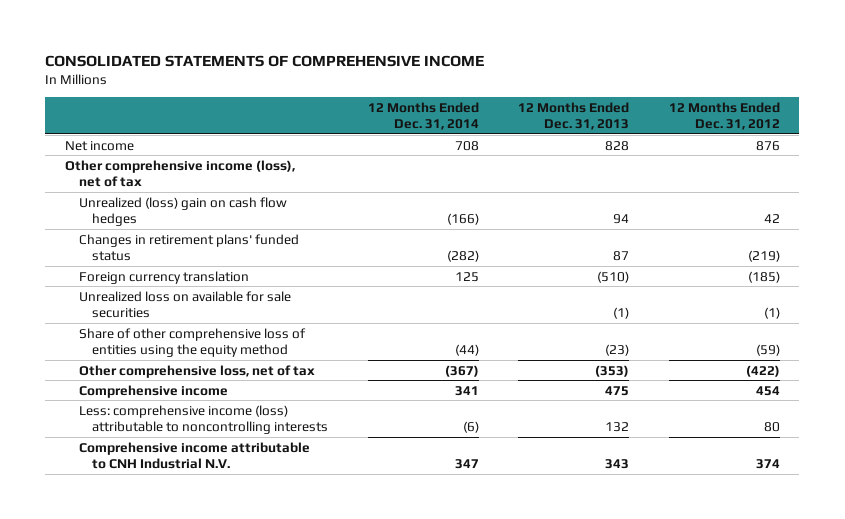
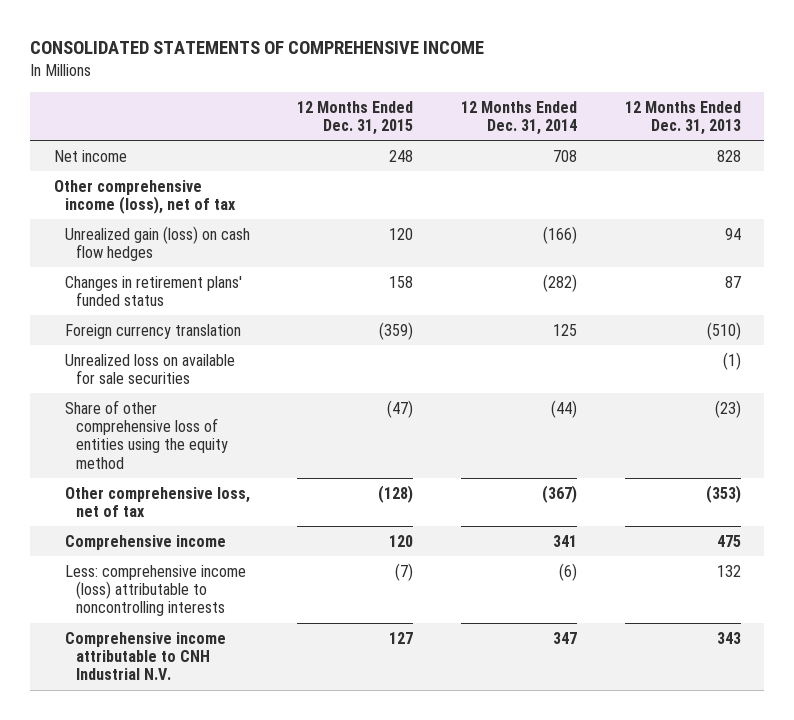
[668,101,780,131] 12 Months Ended Dec. 31, 2012 -> none
none -> [297,100,414,135] 12 Months Ended Dec. 31, 2015
[78,196,287,226] Unrealized (loss) gain on cash flow hedges -> [64,225,250,262] Unrealized gain (loss) on cash flow hedges

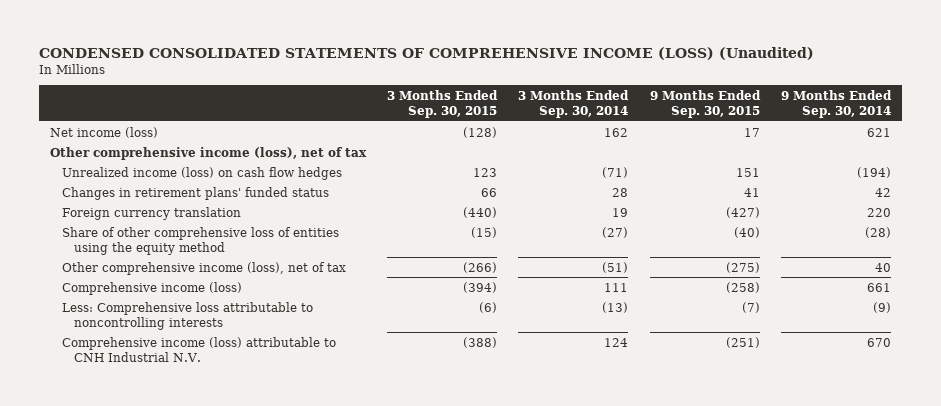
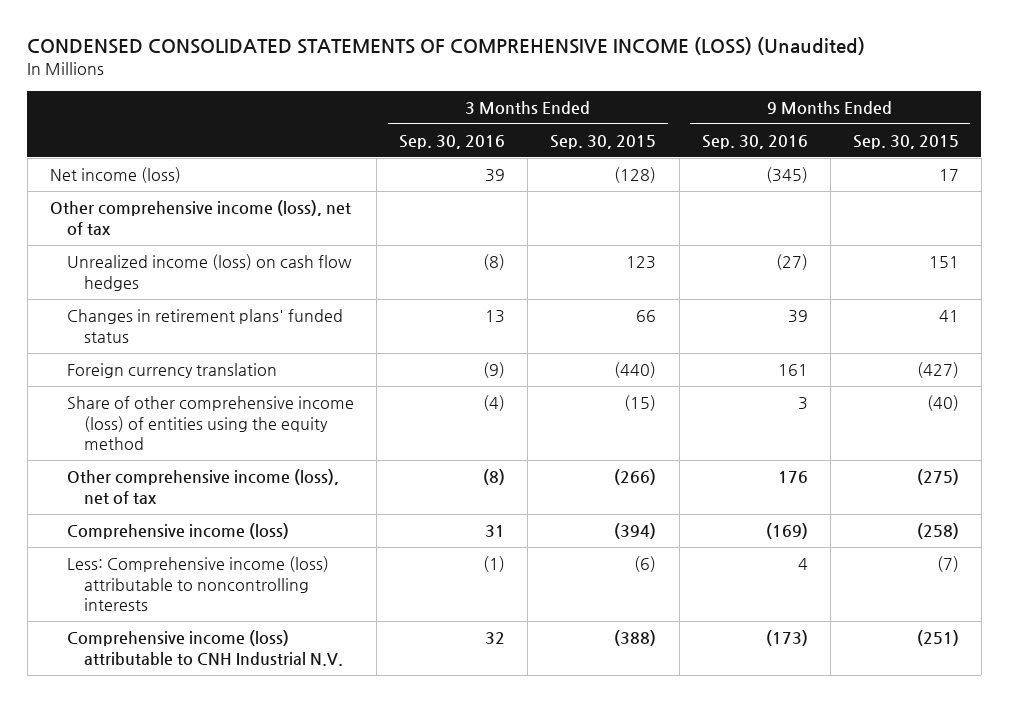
[518,89,630,119] 3 Months Ended Sep. 30, 2014 -> none
[780,89,892,119] 9 Months Ended Sep. 30, 2014 -> none
none -> [399,134,506,149] Sep. 30, 2016
none -> [701,134,808,149] Sep. 30, 2016
[62,226,340,255] Share of other comprehensive loss of entities using the equity method -> [67,396,355,451] Share of other comprehensive income (loss) of entities using the equity method
[62,301,314,330] Less: Comprehensive loss attributable to noncontrolling interests -> [67,556,330,612] Less: Comprehensive income (loss) attributable to noncontrolling interests

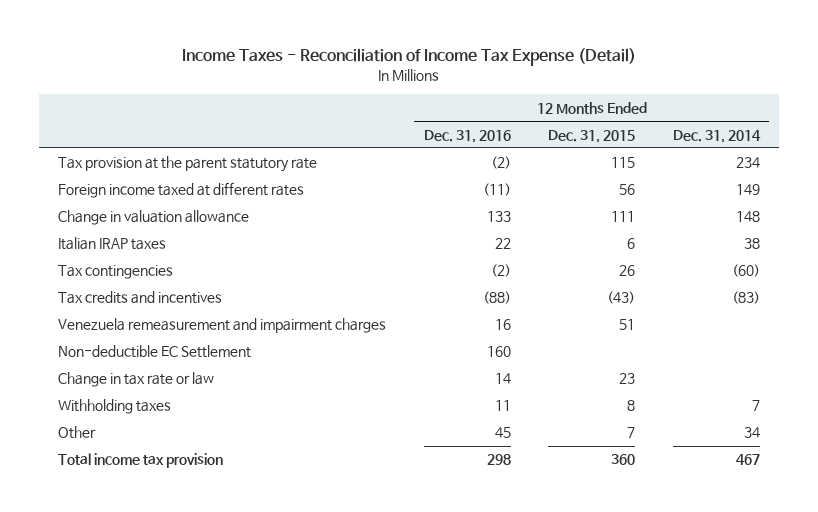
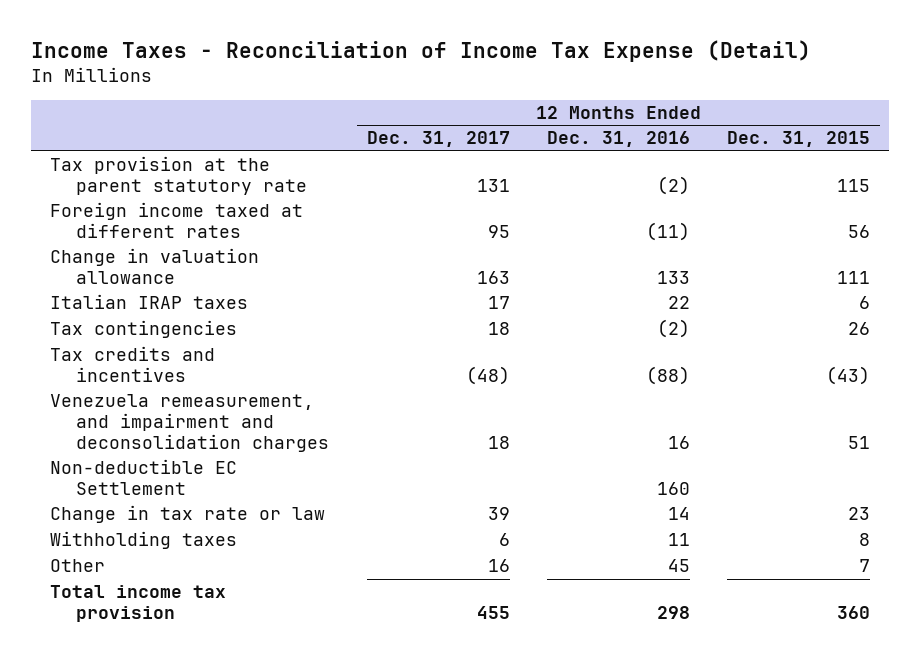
[672,129,761,143] Dec. 31, 2014 -> none
none -> [366,131,510,148] Dec. 31, 2017
[58,318,387,334] Venezuela remeasurement and impairment charges -> [49,394,330,453] Venezuela remeasurement, and impairment and deconsolidation charges

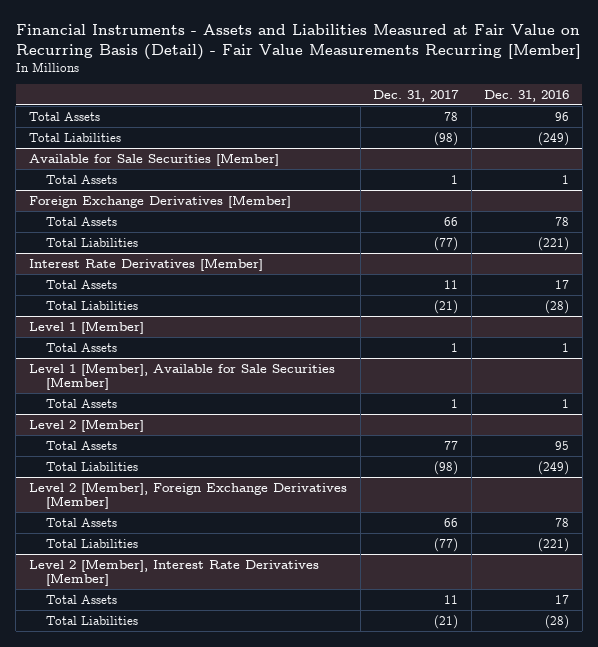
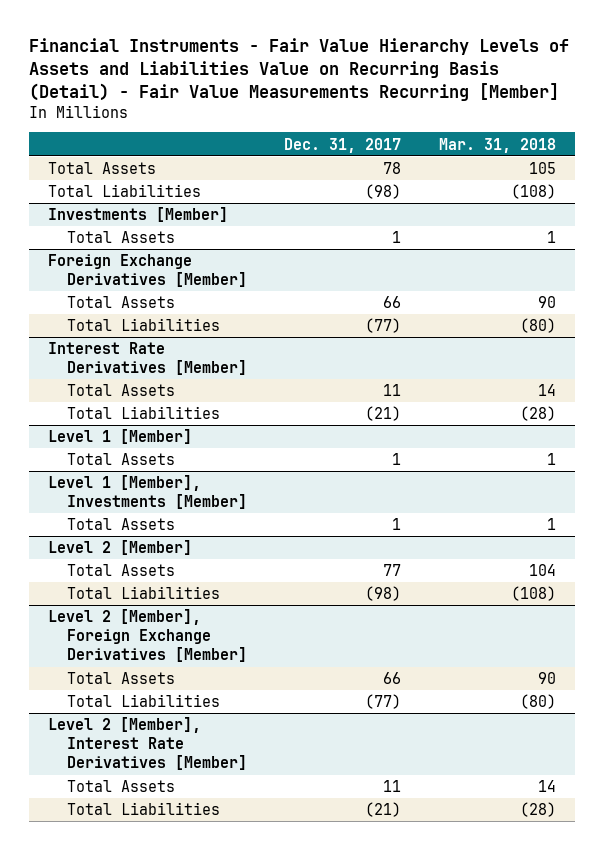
[15,24,581,60] Financial Instruments - Assets and Liabilities Measured at Fair Value on Recurring Basis (Detail) - Fair Value Measurements Recurring [Member] -> [29,38,570,101] Financial Instruments - Fair Value Hierarchy Levels of Assets and Liabilities Value on Recurring Basis (Detail) - Fair Value Measurements Recurring [Member]
[484,89,570,102] Dec. 31, 2016 -> none
none -> [439,137,557,153] Mar. 31, 2018
[28,152,279,166] Available for Sale Securities [Member] -> [48,207,229,223] Investments [Member]
[28,362,335,391] Level 1 [Member], Available for Sale Securities [Member] -> none
none -> [48,475,247,510] Level 1 [Member], Investments [Member]

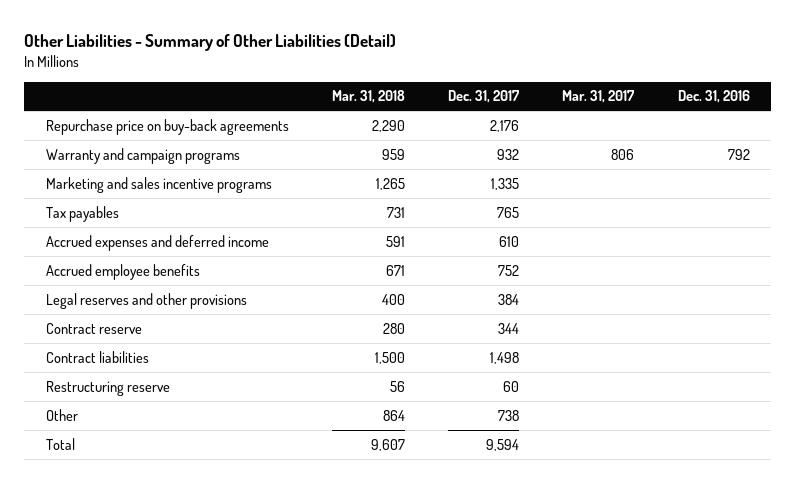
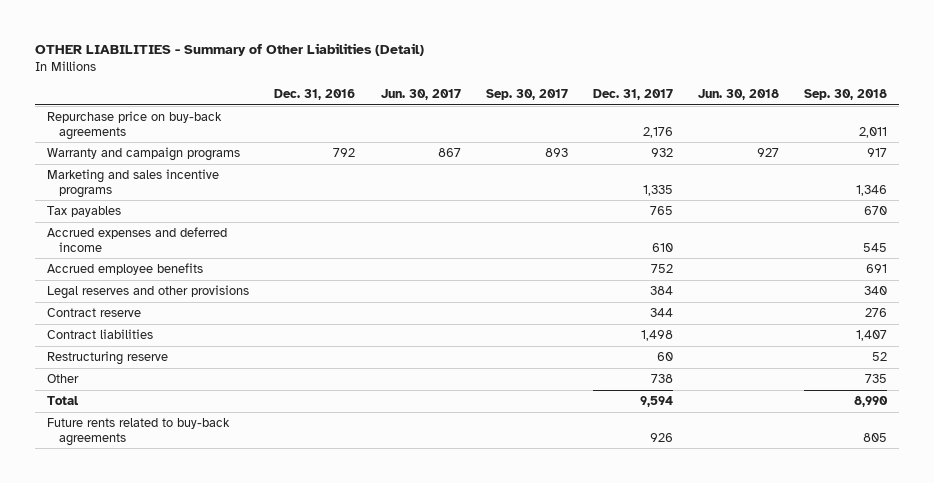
[24,34,397,52] Other Liabilities - Summary of Other Liabilities (Detail) -> [34,43,424,57] OTHER LIABILITIES - Summary of Other Liabilities (Detail)
[332,90,406,104] Mar. 31, 2018 -> none
[562,90,636,104] Mar. 31, 2017 -> none
none -> [380,88,461,100] Jun. 30, 2017
none -> [485,88,568,100] Sep. 30, 2017
none -> [697,88,779,100] Jun. 30, 2018
none -> [803,88,887,100] Sep. 30, 2018
none -> [47,418,231,446] Future rents related to buy-back agreements

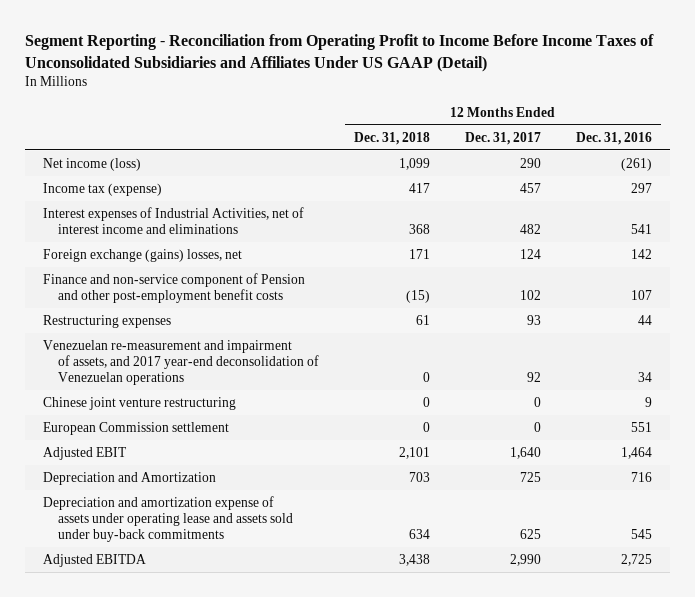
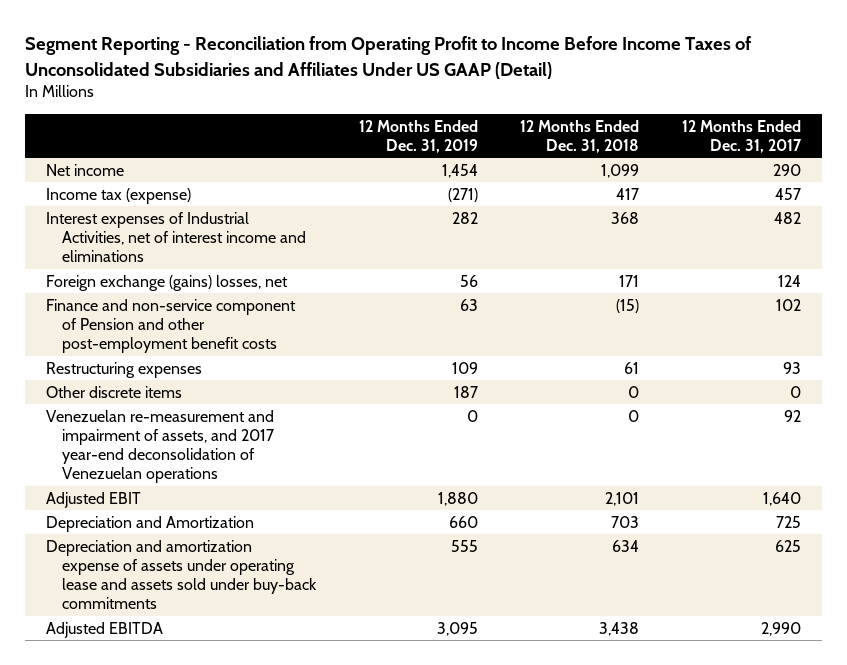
[575,131,652,145] Dec. 31, 2016 -> none
none -> [358,119,478,153] 12 Months Ended Dec. 31, 2019
[42,157,141,171] Net income (loss) -> [46,163,125,176] Net income
none -> [46,385,183,398] Other discrete items
[42,396,236,410] Chinese joint venture restructuring -> none
[42,421,229,435] European Commission settlement -> none

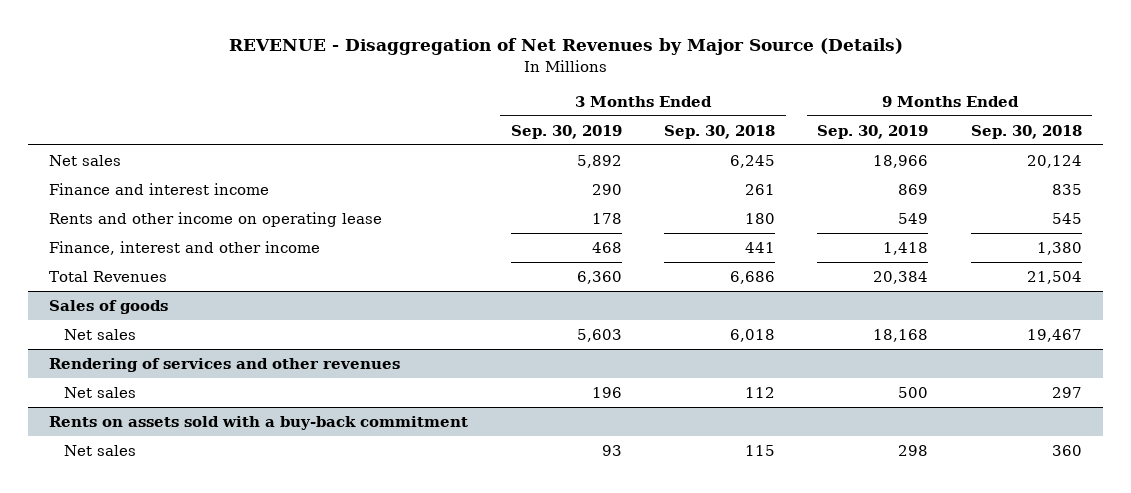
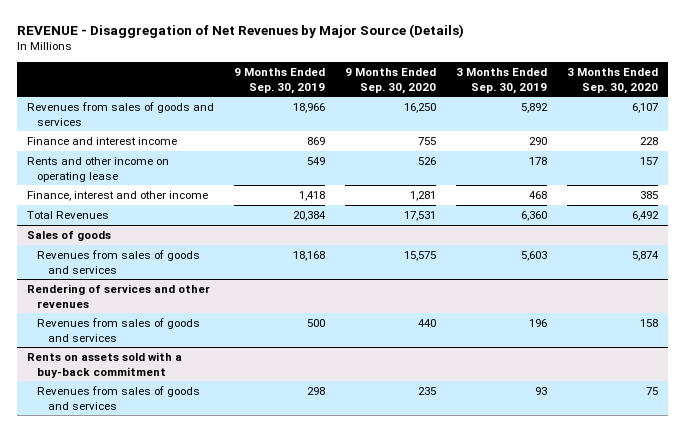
[664,124,776,139] Sep. 30, 2018 -> none
[970,124,1082,139] Sep. 30, 2018 -> none
none -> [345,68,437,94] 9 Months Ended Sep. 30, 2020
none -> [567,68,659,94] 3 Months Ended Sep. 30, 2020
[49,155,122,167] Net sales -> [26,102,214,126] Revenues from sales of goods and services
[64,329,137,341] Net sales -> [37,250,201,274] Revenues from sales of goods and services
[64,387,137,399] Net sales -> [37,318,201,342] Revenues from sales of goods and services
[64,445,137,457] Net sales -> [37,386,201,410] Revenues from sales of goods and services

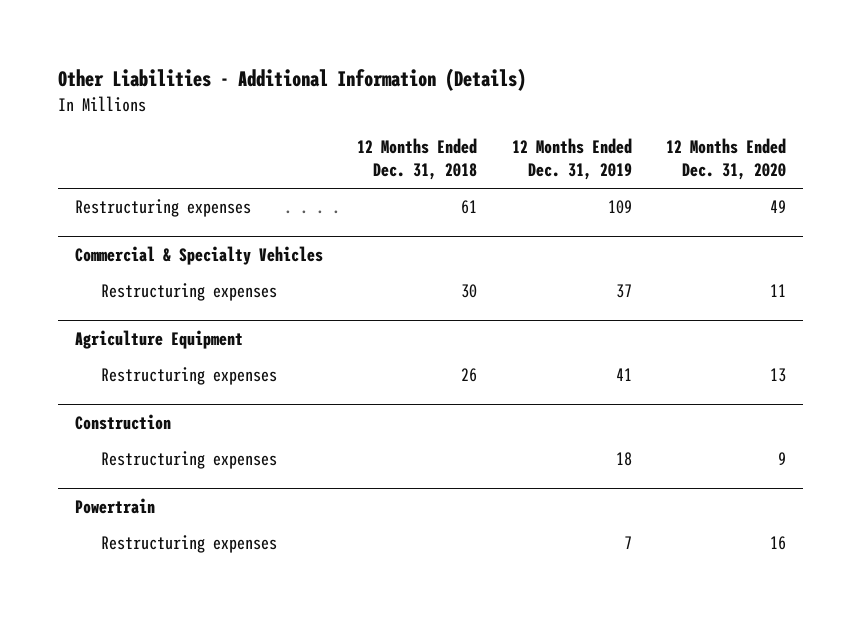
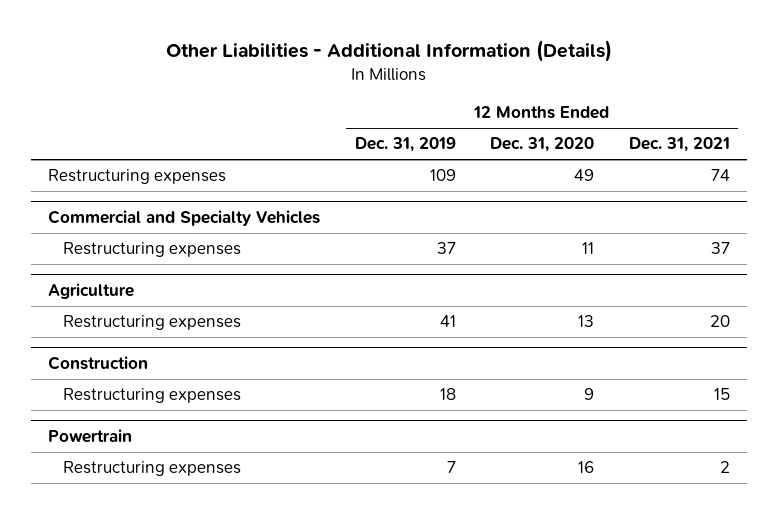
[357,138,478,181] 12 Months Ended Dec. 31, 2018 -> none
none -> [628,137,730,153] Dec. 31, 2021
[75,245,324,265] Commercial & Specialty Vehicles -> [48,209,321,226] Commercial and Specialty Vehicles
[75,329,244,349] Agriculture Equipment -> [48,282,135,299] Agriculture

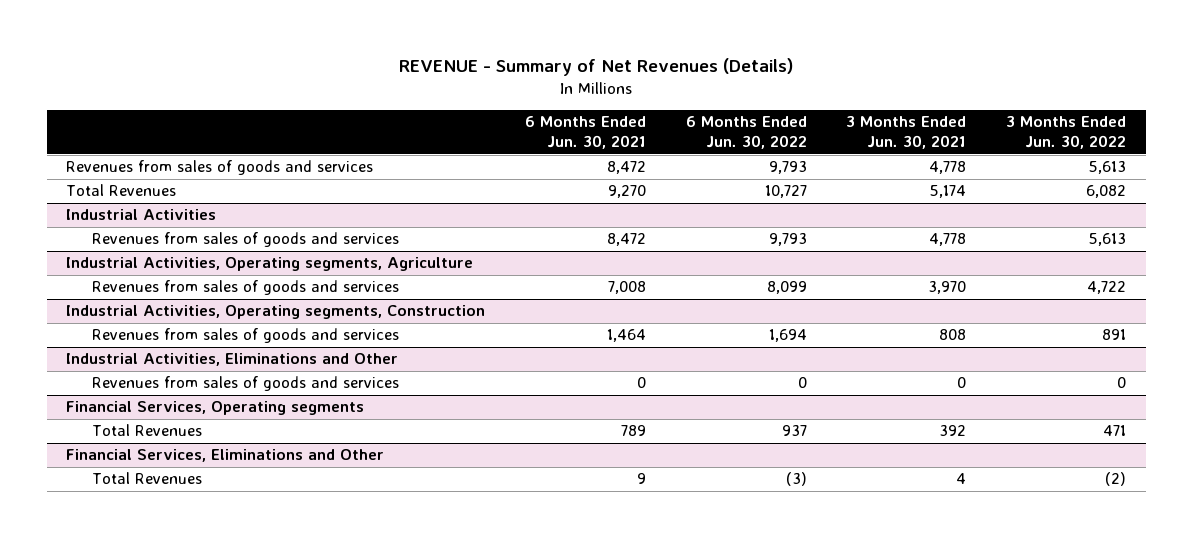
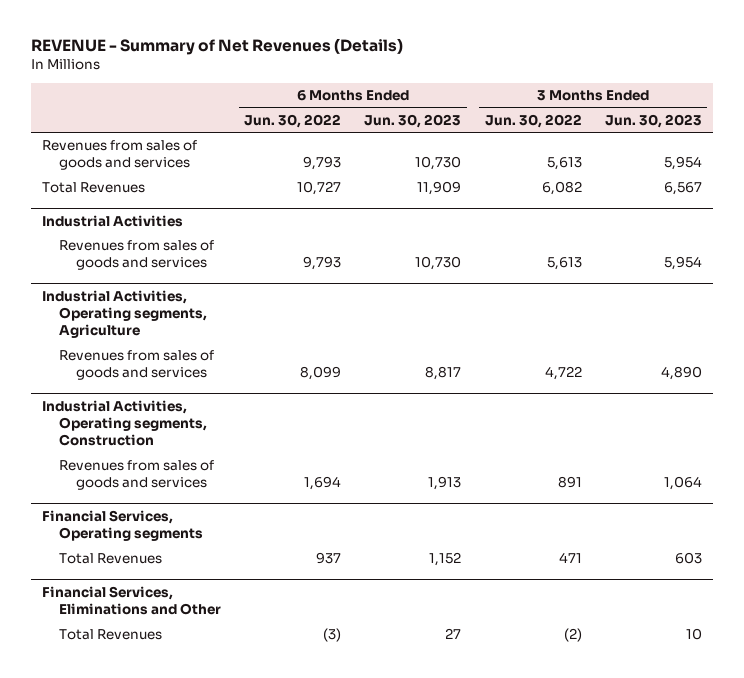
[524,116,646,150] 6 Months Ended Jun. 30, 2021 -> none
[846,116,967,150] 3 Months Ended Jun. 30, 2021 -> none
none -> [364,113,462,128] Jun. 30, 2023
none -> [604,113,702,128] Jun. 30, 2023
[66,353,399,367] Industrial Activities, Eliminations and Other -> none
[91,376,399,392] Revenues from sales of goods and services -> none

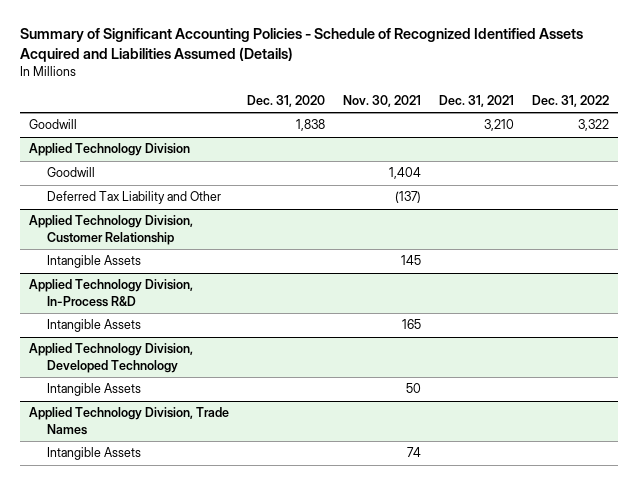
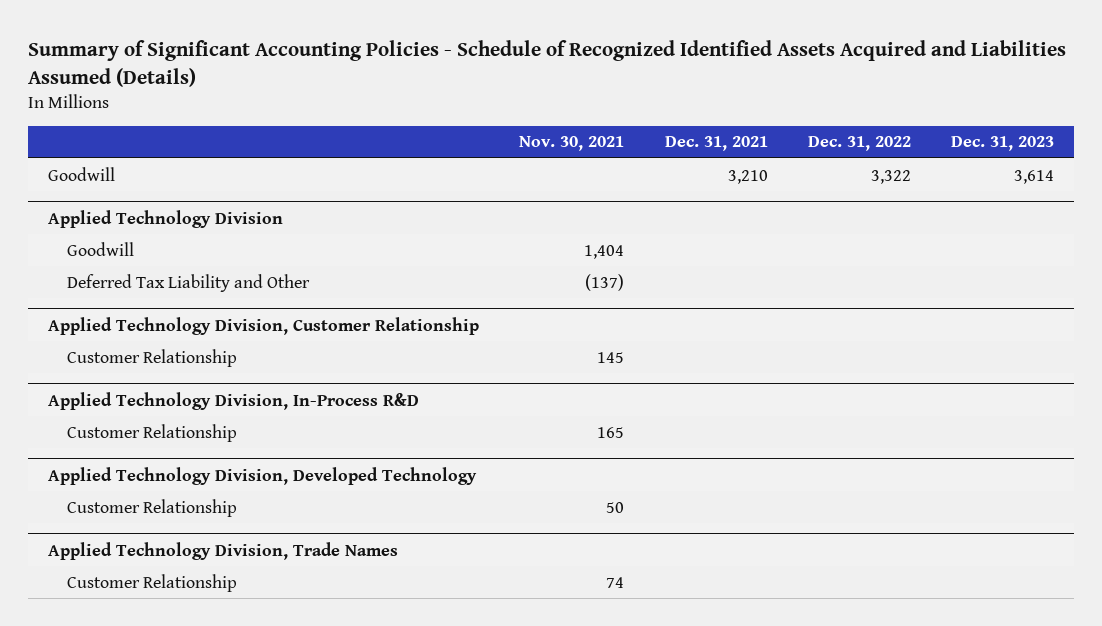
[246,94,325,107] Dec. 31, 2020 -> none
none -> [950,136,1054,152] Dec. 31, 2023
[47,255,142,269] Intangible Assets -> [67,348,238,367] Customer Relationship
[47,319,142,333] Intangible Assets -> [67,423,238,442] Customer Relationship
[47,383,142,397] Intangible Assets -> [67,498,238,517] Customer Relationship
[47,447,142,461] Intangible Assets -> [67,573,238,592] Customer Relationship

